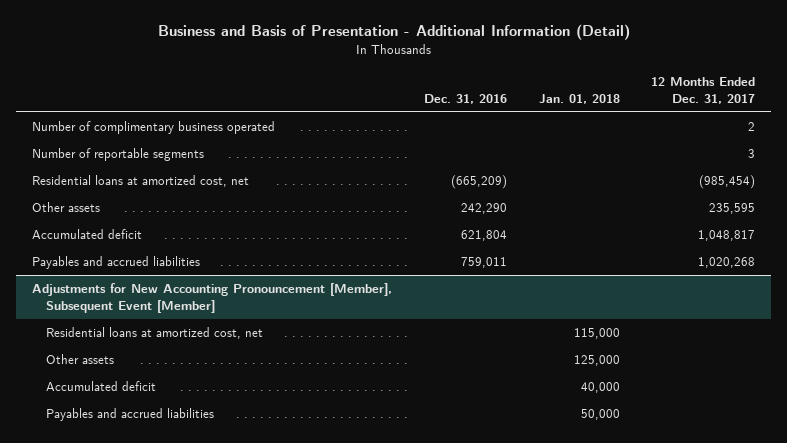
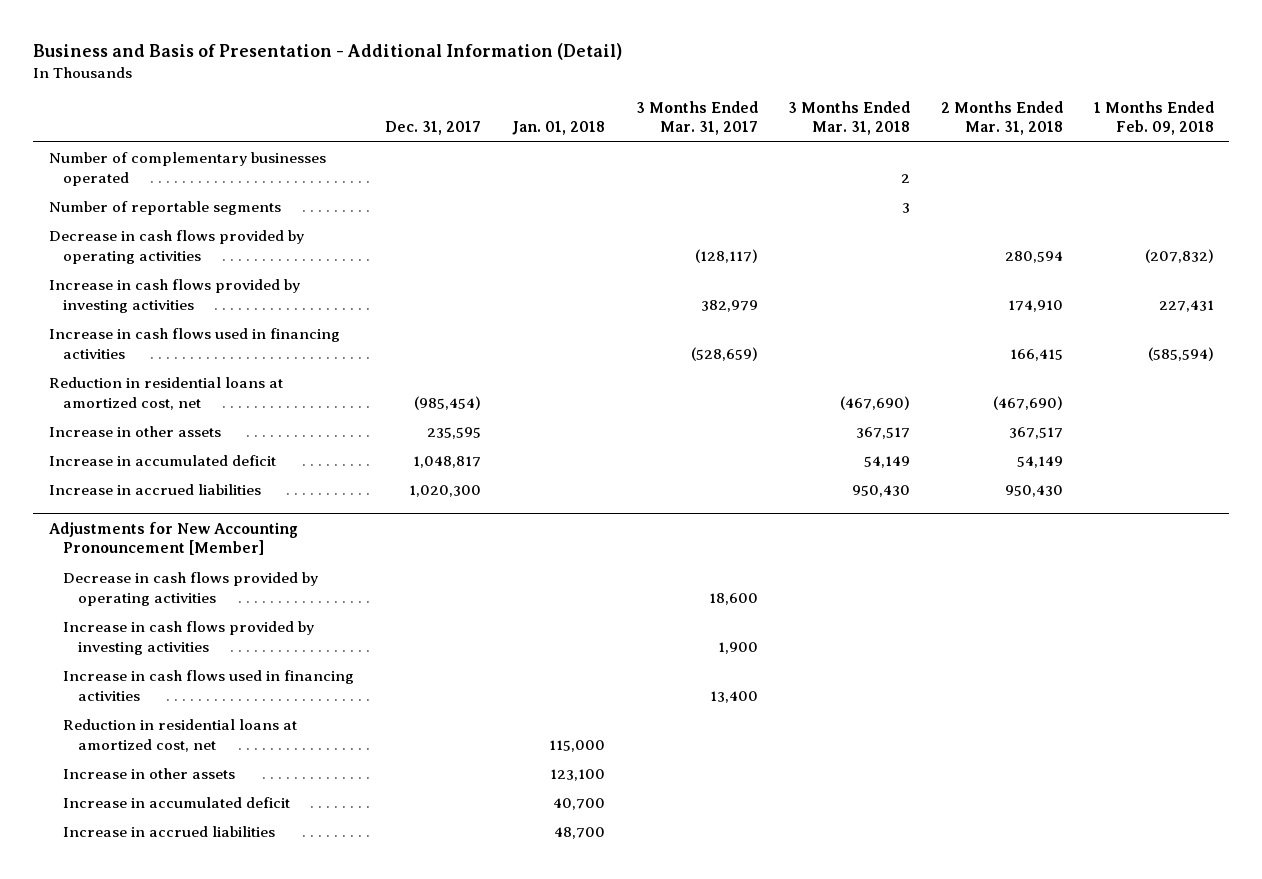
[423,93,507,104] Dec. 31, 2016 -> none
[651,76,756,104] 12 Months Ended Dec. 31, 2017 -> none
none -> [385,121,482,136] Dec. 31, 2017
none -> [635,100,758,136] 3 Months Ended Mar. 31, 2017
none -> [788,100,911,136] 3 Months Ended Mar. 31, 2018
none -> [941,100,1064,136] 2 Months Ended Mar. 31, 2018
none -> [1093,100,1214,136] 1 Months Ended Feb. 09, 2018
[31,121,275,135] Number of complimentary business operated -> [48,151,326,186] Number of complementary businesses operated
none -> [48,229,304,264] Decrease in cash flows provided by operating activities
none -> [48,278,300,313] Increase in cash flows provided by investing activities
none -> [48,327,340,359] Increase in cash flows used in financing activities
[31,175,249,188] Residential loans at amortized cost, net -> [48,376,283,410] Reduction in residential loans at amortized cost, net
[31,202,100,213] Other assets -> [48,425,221,437] Increase in other assets
[31,229,142,240] Accumulated deficit -> [48,454,276,466] Increase in accumulated deficit
[31,256,200,270] Payables and accrued liabilities -> [48,483,261,495] Increase in accrued liabilities
[31,283,392,314] Adjustments for New Accounting Pronouncement [Member], Subsequent Event [Member] -> [48,521,298,556] Adjustments for New Accounting Pronouncement [Member]
none -> [63,571,319,606] Decrease in cash flows provided by operating activities
none -> [63,620,315,655] Increase in cash flows provided by investing activities
none -> [63,669,355,701] Increase in cash flows used in financing activities
[45,327,263,340] Residential loans at amortized cost, net -> [63,718,298,752] Reduction in residential loans at amortized cost, net
[45,354,114,365] Other assets -> [63,767,236,779] Increase in other assets
[573,355,620,367] 125,000 -> [549,768,605,781] 123,100
[45,381,156,392] Accumulated deficit -> [63,796,291,808] Increase in accumulated deficit
[580,382,620,394] 40,000 -> [552,797,605,810] 40,700
[45,408,214,422] Payables and accrued liabilities -> [63,825,276,837] Increase in accrued liabilities
[580,409,620,421] 50,000 -> [553,826,605,839] 48,700

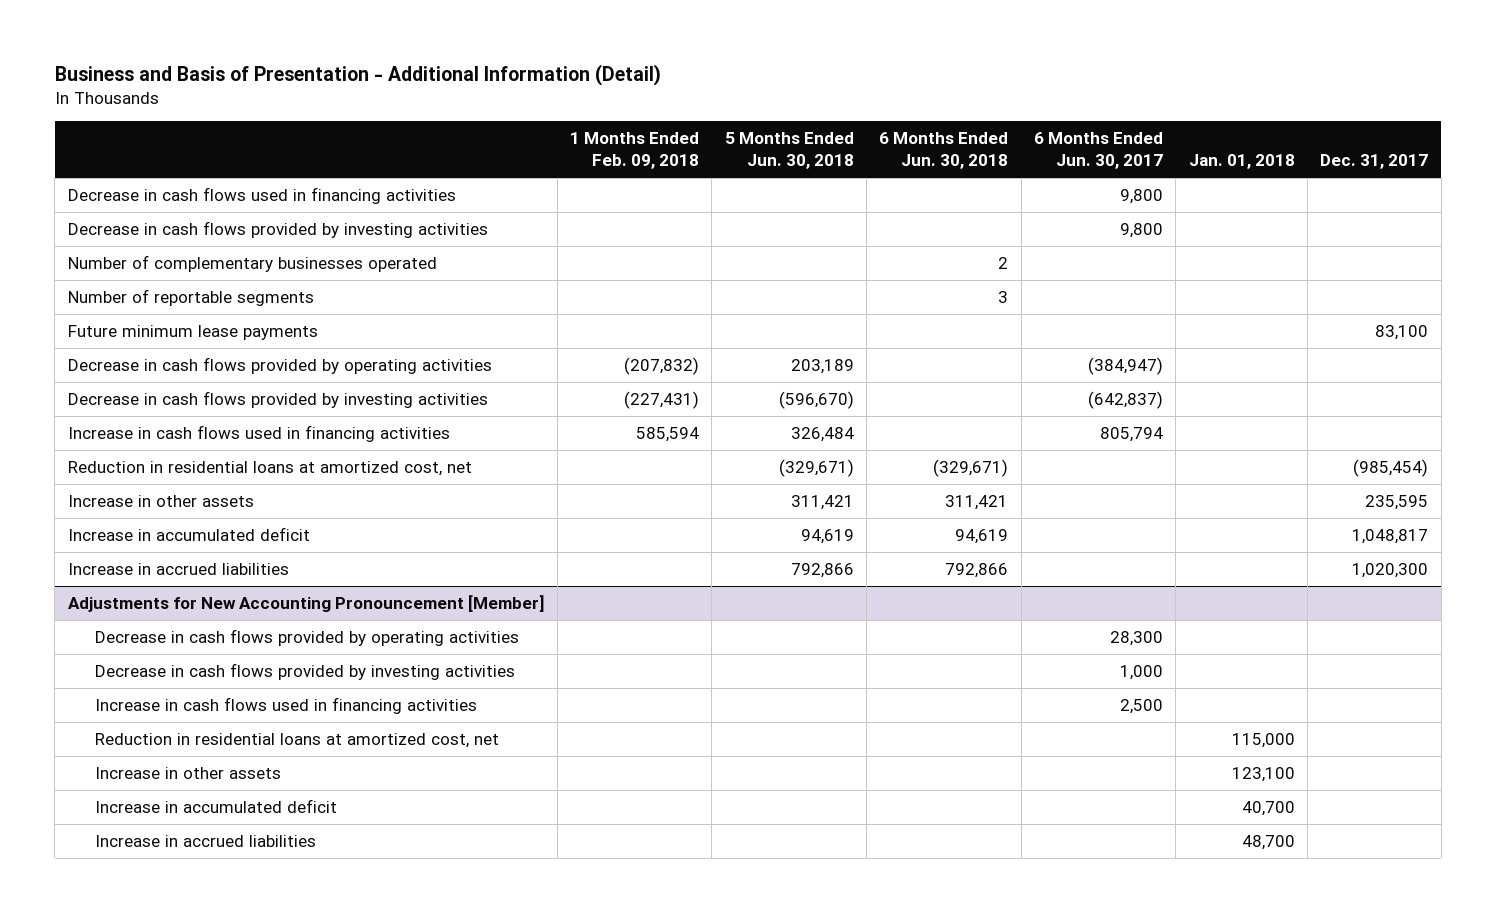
[635,100,758,136] 3 Months Ended Mar. 31, 2017 -> none
[788,100,911,136] 3 Months Ended Mar. 31, 2018 -> none
[941,100,1064,136] 2 Months Ended Mar. 31, 2018 -> none
none -> [724,132,854,170] 5 Months Ended Jun. 30, 2018
none -> [879,132,1009,170] 6 Months Ended Jun. 30, 2018
none -> [1034,132,1164,170] 6 Months Ended Jun. 30, 2017
none -> [67,187,456,205] Decrease in cash flows used in financing activities
none -> [67,221,488,239] Decrease in cash flows provided by investing activities
none -> [67,325,318,341] Future minimum lease payments
[48,278,300,313] Increase in cash flows provided by investing activities -> [67,391,488,409] Decrease in cash flows provided by investing activities
[1158,299,1214,312] 227,431 -> [624,391,700,410] (227,431)
[1147,346,1214,361] (585,594) -> [636,427,700,443] 585,594
[63,620,315,655] Increase in cash flows provided by investing activities -> [94,663,515,681] Decrease in cash flows provided by investing activities

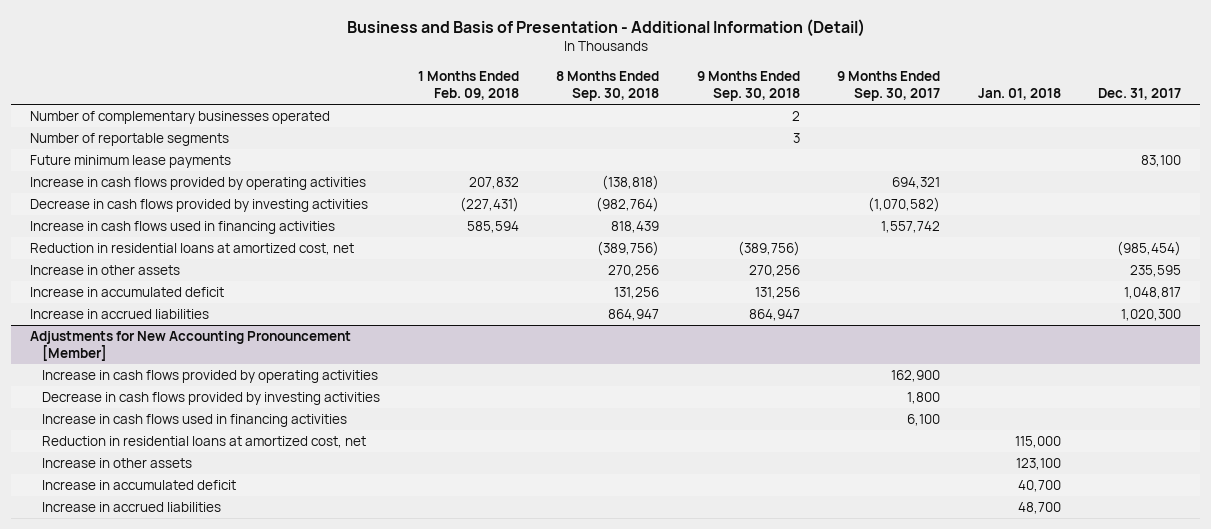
[724,132,854,170] 5 Months Ended Jun. 30, 2018 -> none
[879,132,1009,170] 6 Months Ended Jun. 30, 2018 -> none
[1034,132,1164,170] 6 Months Ended Jun. 30, 2017 -> none
none -> [556,70,660,102] 8 Months Ended Sep. 30, 2018
none -> [696,70,800,102] 9 Months Ended Sep. 30, 2018
none -> [837,70,941,102] 9 Months Ended Sep. 30, 2017
[67,187,456,205] Decrease in cash flows used in financing activities -> none
[67,221,488,239] Decrease in cash flows provided by investing activities -> none
[67,357,492,375] Decrease in cash flows provided by operating activities -> [29,177,366,191] Increase in cash flows provided by operating activities
[624,357,700,376] (207,832) -> [468,177,519,190] 207,832
[94,629,519,647] Decrease in cash flows provided by operating activities -> [41,370,378,384] Increase in cash flows provided by operating activities

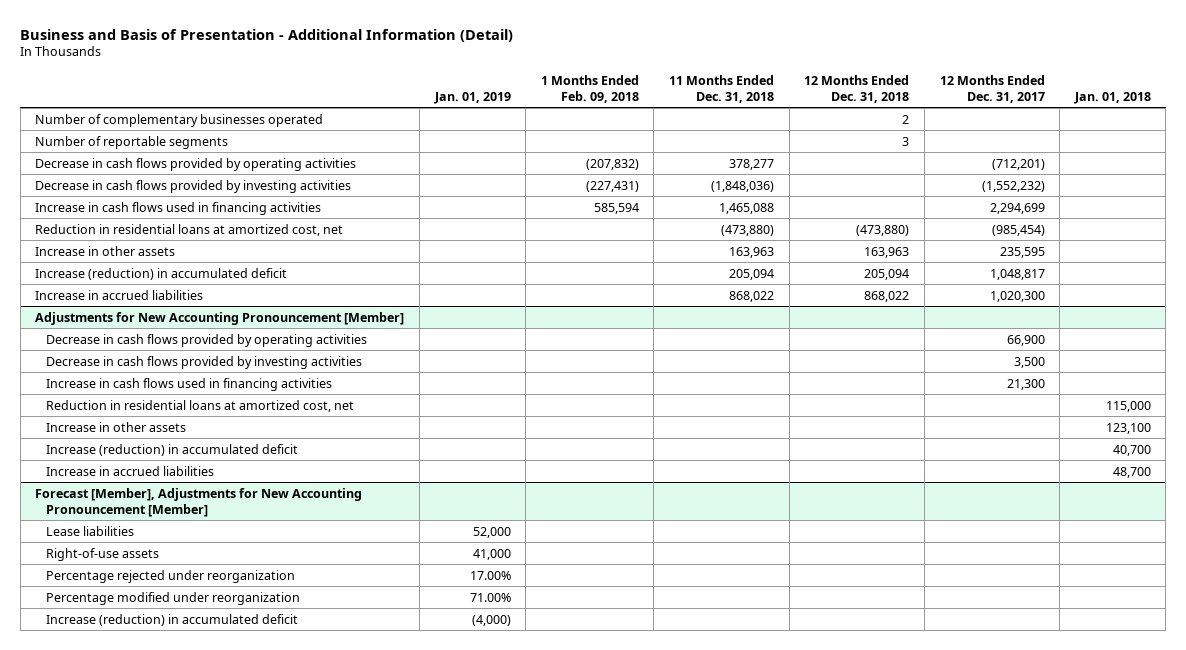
[556,70,660,102] 8 Months Ended Sep. 30, 2018 -> none
[696,70,800,102] 9 Months Ended Sep. 30, 2018 -> none
[837,70,941,102] 9 Months Ended Sep. 30, 2017 -> none
[1098,88,1182,101] Dec. 31, 2017 -> none
none -> [433,91,511,104] Jan. 01, 2019
none -> [669,74,775,103] 11 Months Ended Dec. 31, 2018
none -> [804,74,910,103] 12 Months Ended Dec. 31, 2018
none -> [939,74,1045,103] 12 Months Ended Dec. 31, 2017
[29,155,231,169] Future minimum lease payments -> none
[29,177,366,191] Increase in cash flows provided by operating activities -> [35,157,357,171] Decrease in cash flows provided by operating activities
[468,177,519,190] 207,832 -> [585,158,639,170] (207,832)
[29,287,224,298] Increase in accumulated deficit -> [35,267,288,280] Increase (reduction) in accumulated deficit
[41,370,378,384] Increase in cash flows provided by operating activities -> [46,333,368,347] Decrease in cash flows provided by operating activities
[41,480,236,491] Increase in accumulated deficit -> [46,443,299,456] Increase (reduction) in accumulated deficit
none -> [35,487,363,517] Forecast [Member], Adjustments for New Accounting Pronouncement [Member]
none -> [46,525,135,536] Lease liabilities
none -> [46,547,160,561] Right-of-use assets
none -> [46,569,296,583] Percentage rejected under reorganization
none -> [46,591,301,605] Percentage modified under reorganization
none -> [46,613,299,626] Increase (reduction) in accumulated deficit

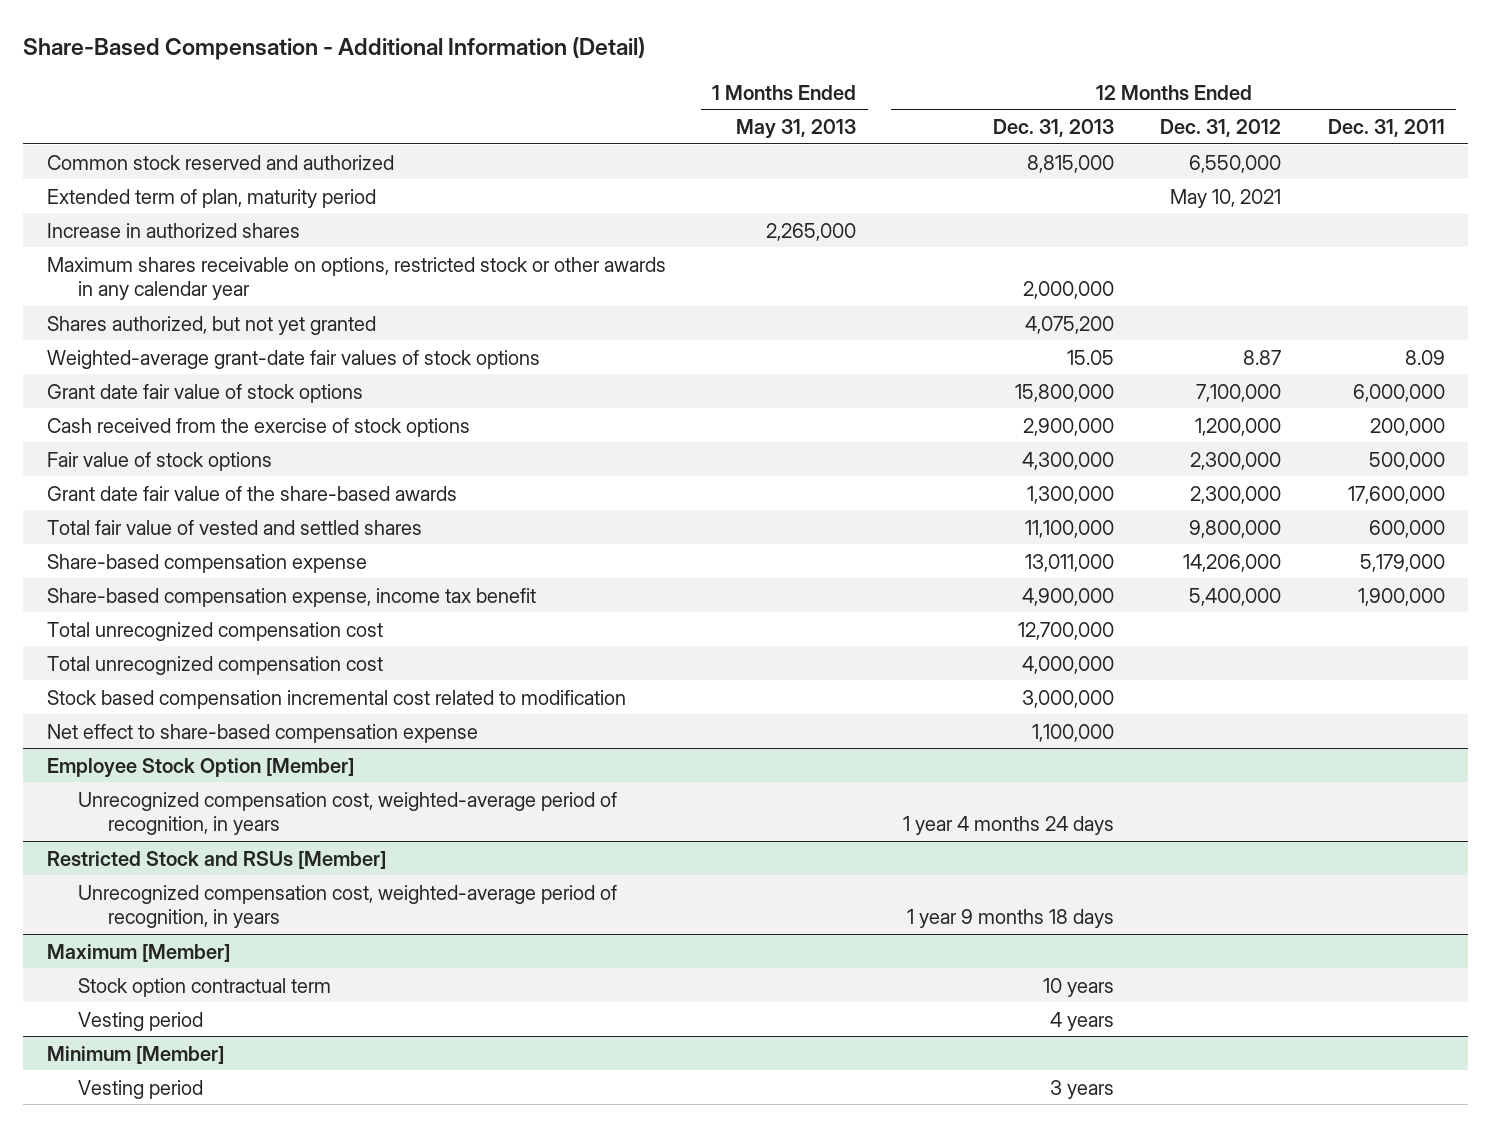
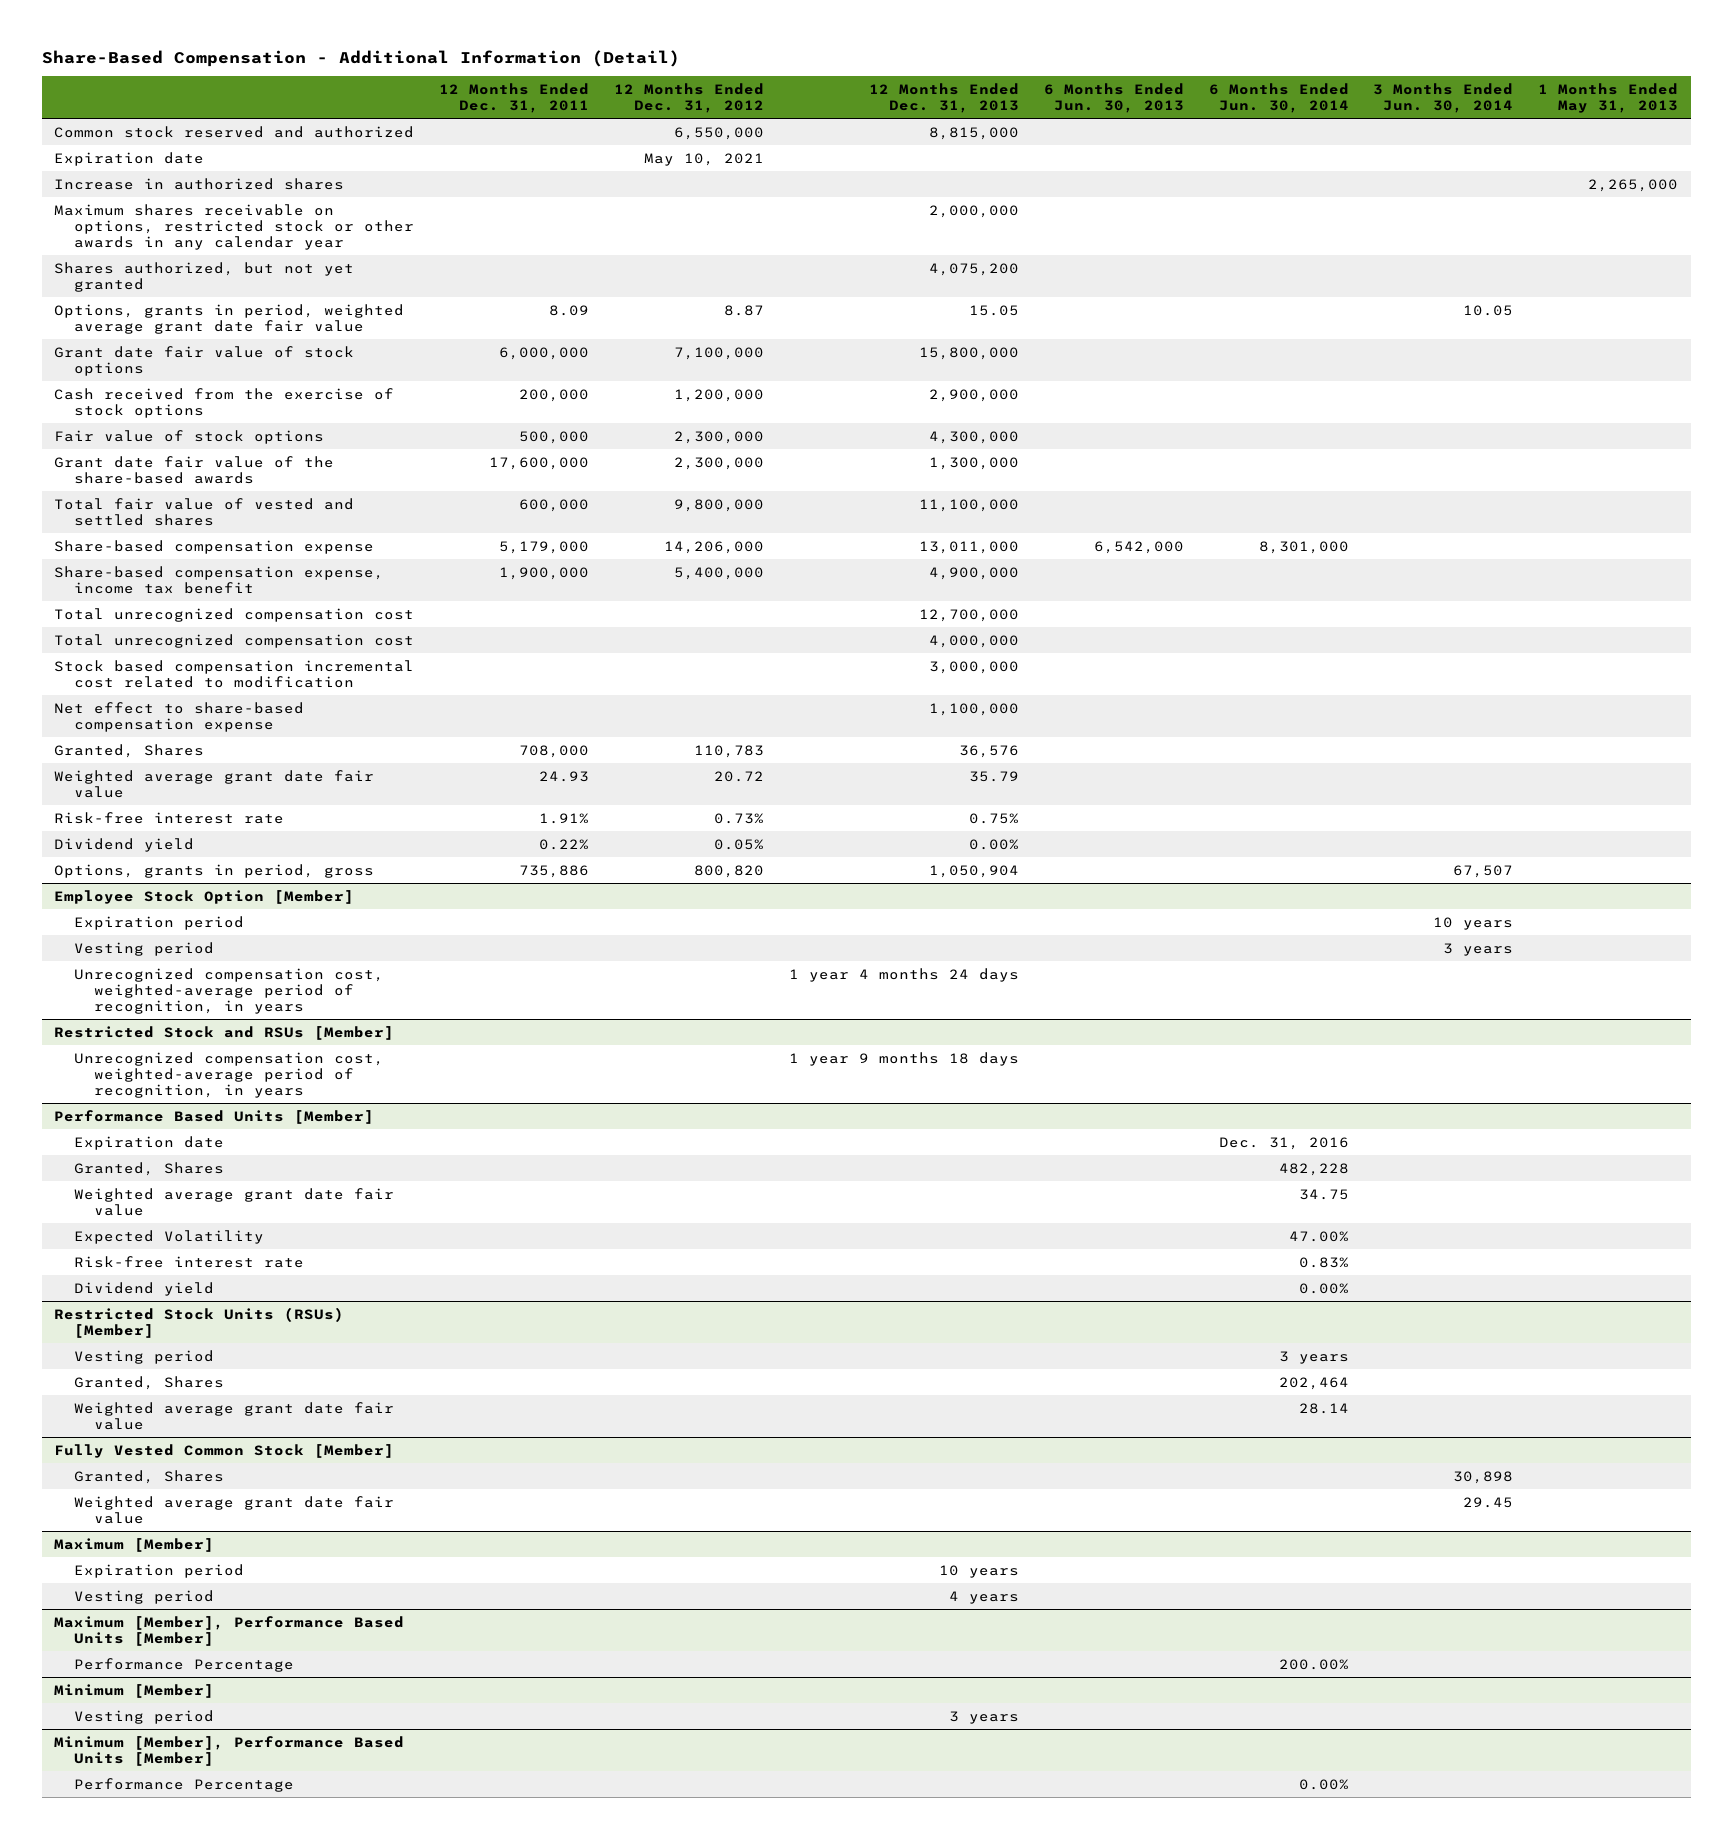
none -> [1043,83,1184,114] 6 Months Ended Jun. 30, 2013
none -> [1208,83,1349,114] 6 Months Ended Jun. 30, 2014
none -> [1373,83,1514,114] 3 Months Ended Jun. 30, 2014
[46,188,376,208] Extended term of plan, maturity period -> [54,151,205,166] Expiration date
[46,349,540,369] Weighted-average grant-date fair values of stock options -> [54,303,405,334] Options, grants in period, weighted average grant date fair value
none -> [54,743,205,758] Granted, Shares
none -> [54,769,375,798] Weighted average grant date fair value
none -> [54,811,285,824] Risk-free interest rate
none -> [54,837,195,852] Dividend yield
none -> [54,863,375,878] Options, grants in period, gross
none -> [74,915,245,930] Expiration period
none -> [74,941,215,956] Vesting period
none -> [54,1109,375,1124] Performance Based Units [Member]
none -> [74,1135,225,1150] Expiration date
none -> [74,1161,225,1176] Granted, Shares
none -> [74,1187,395,1216] Weighted average grant date fair value
none -> [74,1229,265,1244] Expected Volatility
none -> [74,1255,305,1268] Risk-free interest rate
none -> [74,1281,215,1296] Dividend yield
none -> [54,1306,345,1338] Restricted Stock Units (RSUs) [Member]
none -> [74,1349,215,1364] Vesting period
none -> [74,1375,225,1390] Granted, Shares
none -> [74,1401,395,1430] Weighted average grant date fair value
none -> [54,1443,395,1458] Fully Vested Common Stock [Member]
none -> [74,1469,225,1484] Granted, Shares
none -> [74,1495,395,1524] Weighted average grant date fair value
[77,977,331,997] Stock option contractual term -> [74,1563,245,1578] Expiration period
none -> [54,1615,405,1646] Maximum [Member], Performance Based Units [Member]
none -> [74,1657,295,1672] Performance Percentage
none -> [54,1735,405,1766] Minimum [Member], Performance Based Units [Member]
none -> [74,1777,295,1792] Performance Percentage

